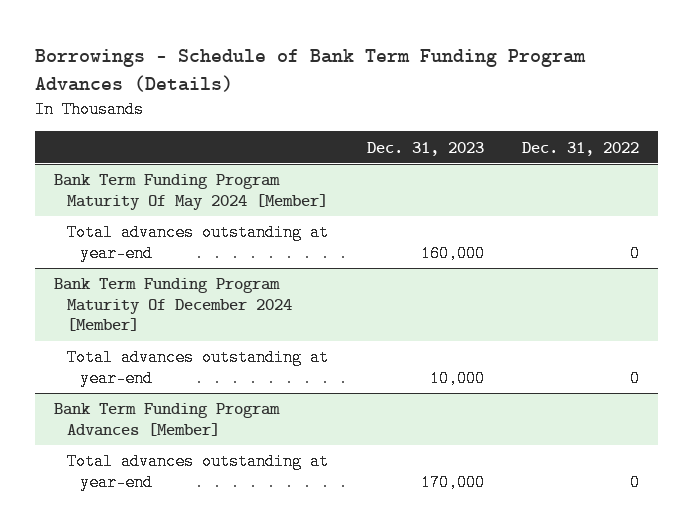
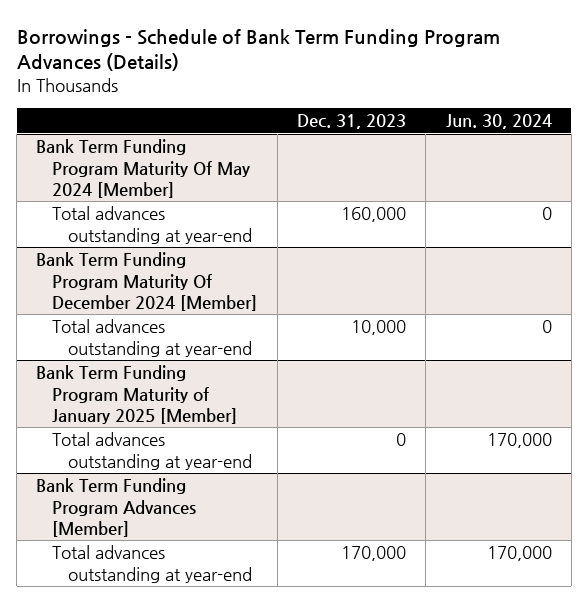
[522,141,640,156] Dec. 31, 2022 -> none
none -> [445,114,552,130] Jun. 30, 2024
none -> [36,365,238,424] Bank Term Funding Program Maturity of January 2025 [Member]
none -> [52,432,253,470] Total advances outstanding at year-end

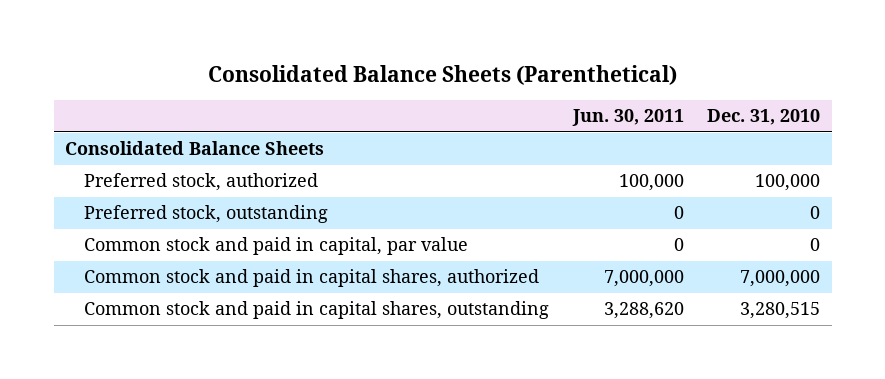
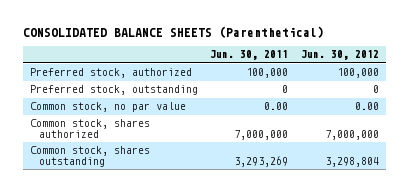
[207,64,677,85] Consolidated Balance Sheets (Parenthetical) -> [23,25,325,38] CONSOLIDATED BALANCE SHEETS (Parenthetical)
[707,109,821,126] Dec. 31, 2010 -> none
none -> [301,50,380,61] Jun. 30, 2012
[65,141,325,156] Consolidated Balance Sheets -> none
[83,237,468,256] Common stock and paid in capital, par value -> [29,102,186,113] Common stock, no par value
[673,238,684,252] 0 -> [264,102,289,111] 0.00
[83,269,539,288] Common stock and paid in capital shares, authorized -> [29,119,150,138] Common stock, shares authorized
[83,301,549,320] Common stock and paid in capital shares, outstanding -> [29,146,150,167] Common stock, shares outstanding
[603,302,684,320] 3,288,620 -> [234,155,289,167] 3,293,269

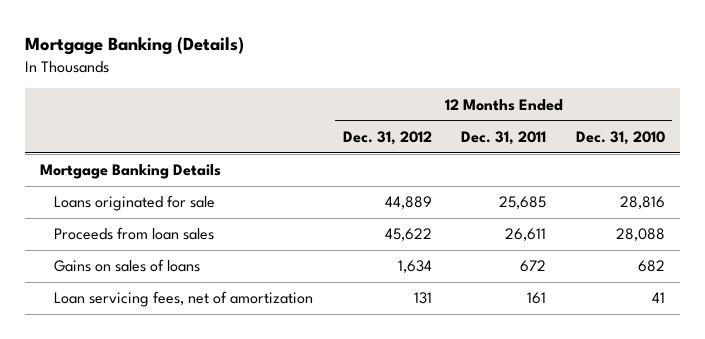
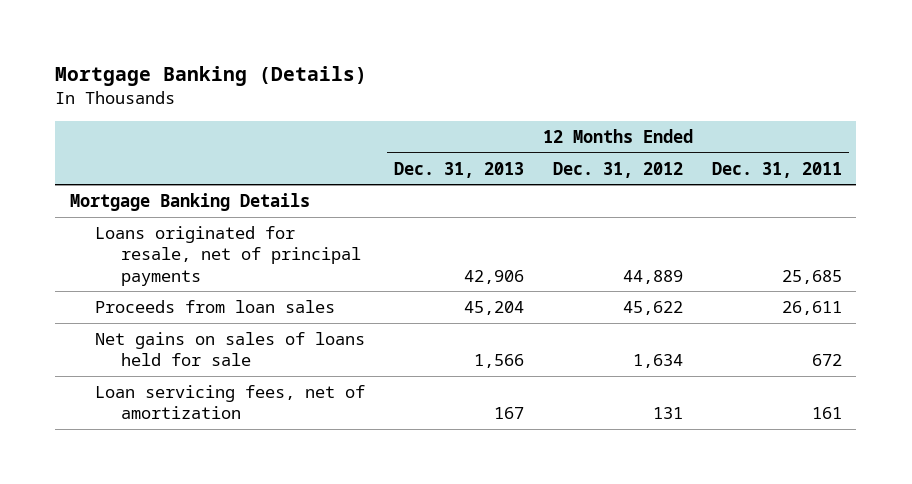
[576,130,666,145] Dec. 31, 2010 -> none
none -> [394,161,525,178] Dec. 31, 2013
[54,195,216,212] Loans originated for sale -> [95,225,362,286] Loans originated for resale, net of principal payments
[54,259,201,273] Gains on sales of loans -> [95,331,366,367] Net gains on sales of loans held for sale

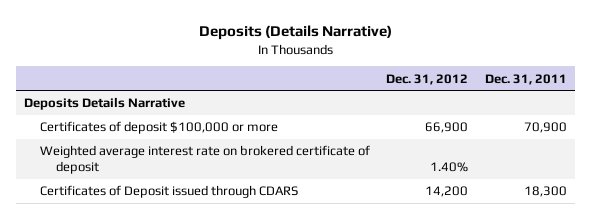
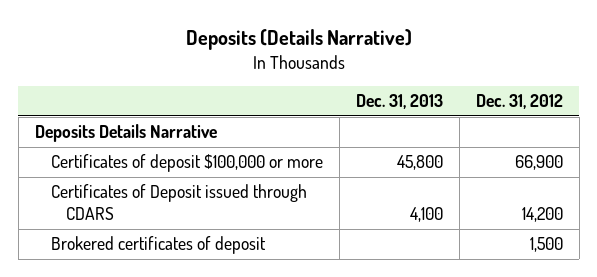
[484,73,567,85] Dec. 31, 2011 -> none
none -> [355,94,443,110] Dec. 31, 2013
[40,145,371,175] Weighted average interest rate on brokered certificate of deposit -> none
none -> [50,236,266,255] Brokered certificates of deposit

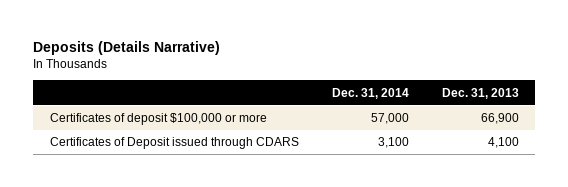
[475,94,563,110] Dec. 31, 2012 -> none
none -> [331,87,409,99] Dec. 31, 2014
[34,124,217,143] Deposits Details Narrative -> none
[396,155,443,171] 45,800 -> [480,113,519,125] 66,900
[50,236,266,255] Brokered certificates of deposit -> none

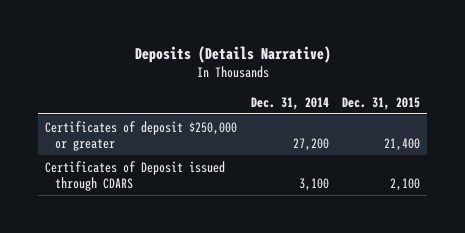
[441,87,519,99] Dec. 31, 2013 -> none
none -> [342,96,421,110] Dec. 31, 2015
[49,113,267,126] Certificates of deposit $100,000 or more -> [45,120,238,151] Certificates of deposit $250,000 or greater
[370,113,409,125] 57,000 -> [292,137,329,151] 27,200

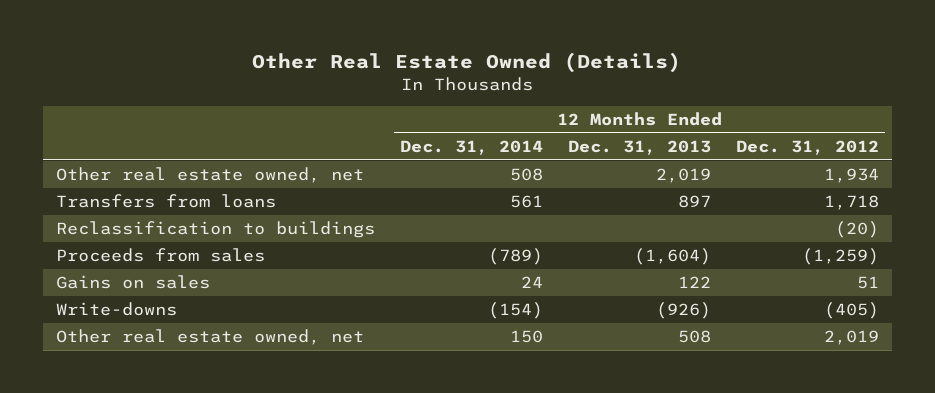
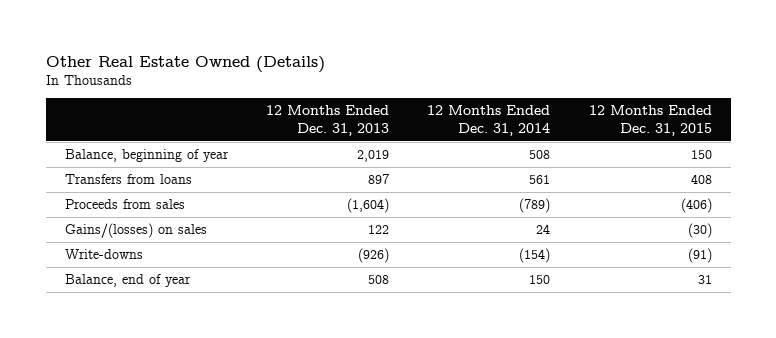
[736,139,880,155] Dec. 31, 2012 -> none
none -> [588,105,712,136] 12 Months Ended Dec. 31, 2015
[55,167,364,184] Other real estate owned, net -> [64,149,229,163] Balance, beginning of year
[55,221,375,239] Reclassification to buildings -> none
[55,275,210,290] Gains on sales -> [64,223,207,239] Gains/(losses) on sales
[55,329,364,346] Other real estate owned, net -> [64,274,191,288] Balance, end of year

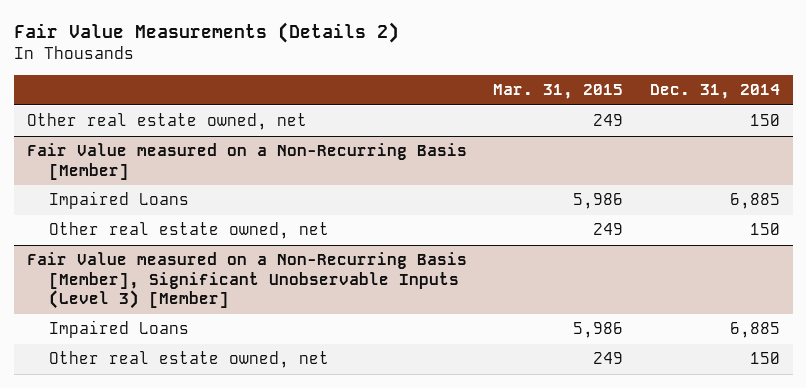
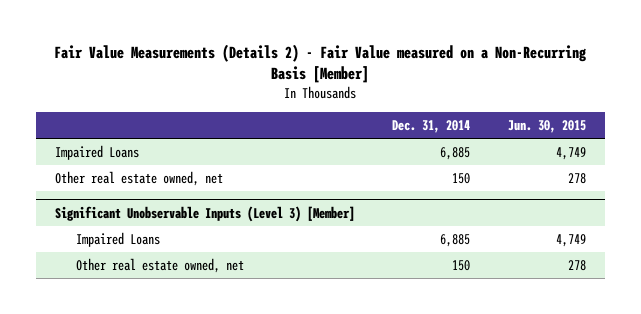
[13,21,399,43] Fair Value Measurements (Details 2) -> [54,43,588,84] Fair Value Measurements (Details 2) - Fair Value measured on a Non-Recurring Basis [Member]
[493,84,624,100] Mar. 31, 2015 -> none
none -> [508,119,587,133] Jun. 30, 2015
[26,113,307,131] Other real estate owned, net -> none
[26,143,467,180] Fair Value measured on a Non-Recurring Basis [Member] -> none
[26,252,467,310] Fair Value measured on a Non-Recurring Basis [Member], Significant Unobservable Inputs (Level 3) [Member] -> none
none -> [54,205,355,222] Significant Unobservable Inputs (Level 3) [Member]

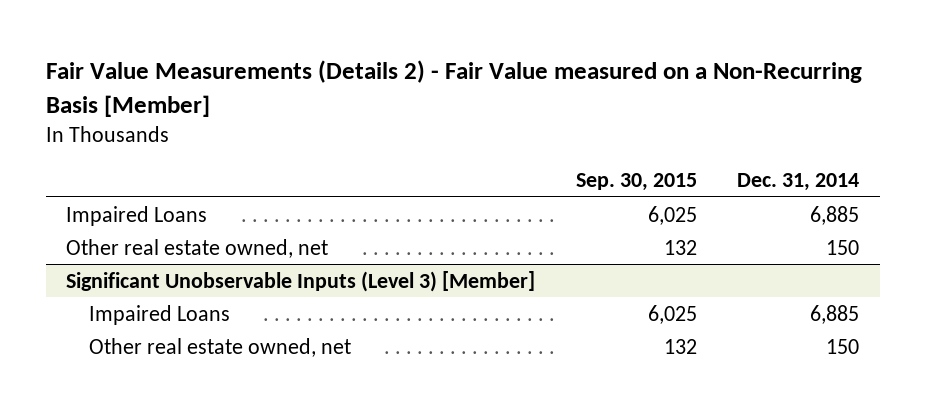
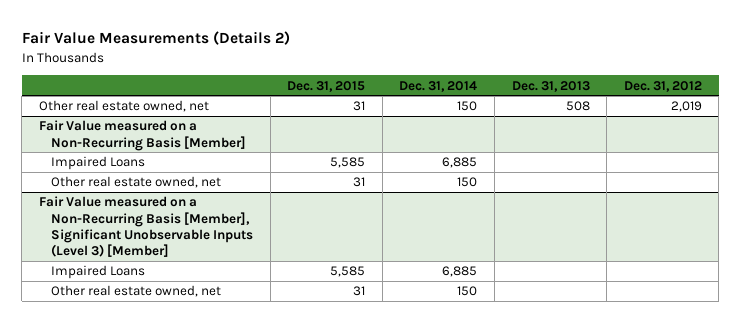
[45,60,862,117] Fair Value Measurements (Details 2) - Fair Value measured on a Non-Recurring Basis [Member] -> [21,31,290,46] Fair Value Measurements (Details 2)
[575,172,697,191] Sep. 30, 2015 -> none
none -> [287,80,366,92] Dec. 31, 2015
none -> [511,80,590,92] Dec. 31, 2013
none -> [623,80,702,92] Dec. 31, 2012
none -> [39,100,210,113] Other real estate owned, net
none -> [39,120,247,151] Fair Value measured on a Non-Recurring Basis [Member]
[66,270,536,292] Significant Unobservable Inputs (Level 3) [Member] -> none
none -> [39,196,254,257] Fair Value measured on a Non-Recurring Basis [Member], Significant Unobservable Inputs (Level 3) [Member]

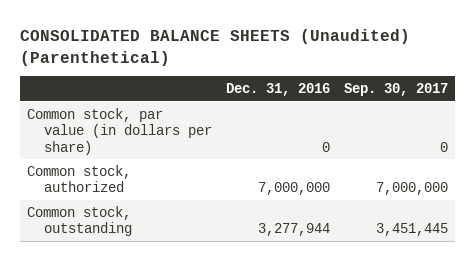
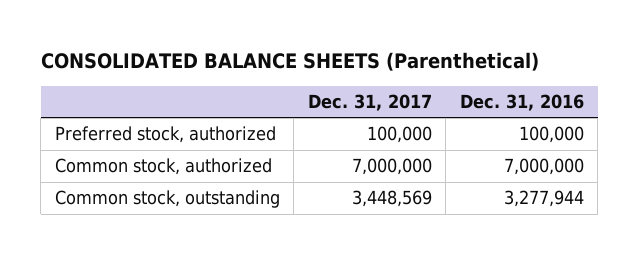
[19,29,410,66] CONSOLIDATED BALANCE SHEETS (Unaudited) (Parenthetical) -> [40,52,539,72] CONSOLIDATED BALANCE SHEETS (Parenthetical)
[343,83,448,97] Sep. 30, 2017 -> none
none -> [307,93,432,111] Dec. 31, 2017
[26,107,212,155] Common stock, par value (in dollars per share) -> none
none -> [54,126,276,144] Preferred stock, authorized

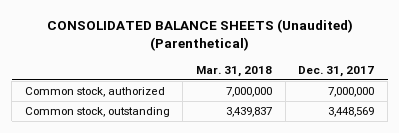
[40,52,539,72] CONSOLIDATED BALANCE SHEETS (Parenthetical) -> [46,18,353,51] CONSOLIDATED BALANCE SHEETS (Unaudited) (Parenthetical)
[459,93,584,111] Dec. 31, 2016 -> none
none -> [196,65,273,77] Mar. 31, 2018
[54,126,276,144] Preferred stock, authorized -> none

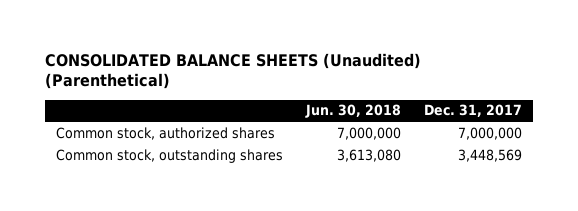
[196,65,273,77] Mar. 31, 2018 -> none
none -> [305,104,402,119] Jun. 30, 2018
[24,87,165,98] Common stock, authorized -> [56,126,276,140] Common stock, authorized shares
[24,107,170,118] Common stock, outstanding -> [56,148,284,163] Common stock, outstanding shares

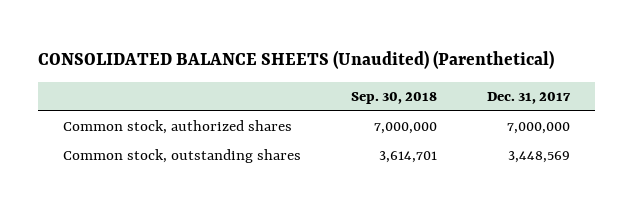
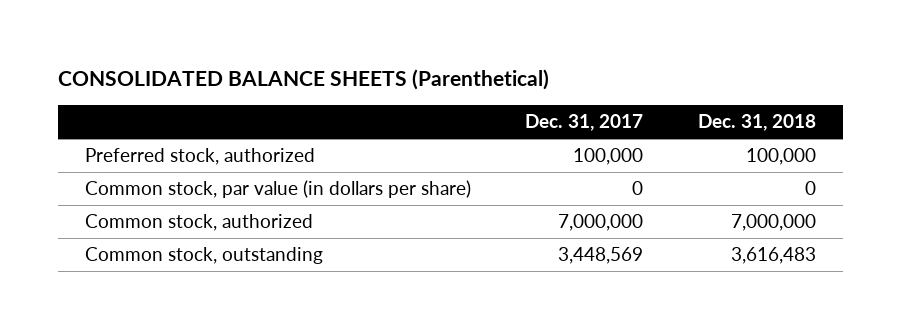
[38,49,555,69] CONSOLIDATED BALANCE SHEETS (Unaudited) (Parenthetical) -> [57,69,549,91] CONSOLIDATED BALANCE SHEETS (Parenthetical)
[351,91,438,104] Sep. 30, 2018 -> none
none -> [697,113,816,131] Dec. 31, 2018
none -> [85,148,316,166] Preferred stock, authorized
none -> [85,180,472,199] Common stock, par value (in dollars per share)
[63,120,293,135] Common stock, authorized shares -> [85,214,314,232] Common stock, authorized
[63,149,302,164] Common stock, outstanding shares -> [85,247,324,265] Common stock, outstanding

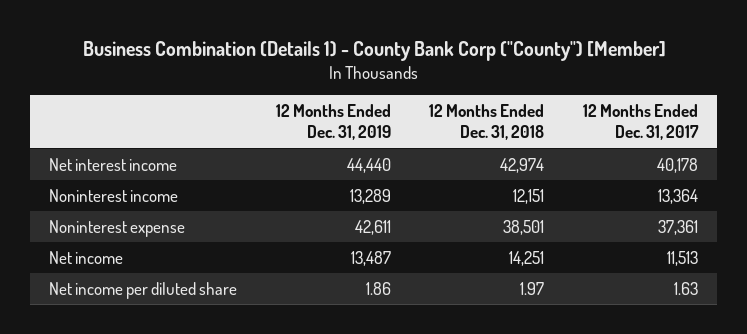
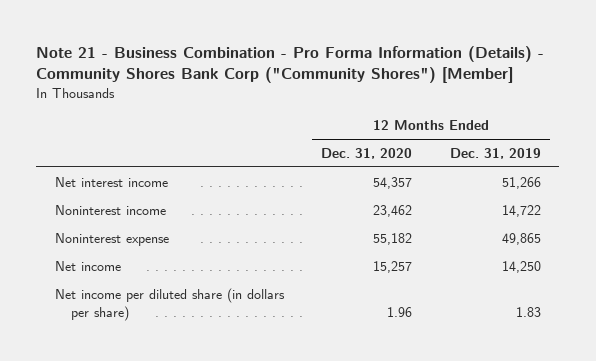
[82,41,666,62] Business Combination (Details 1) - County Bank Corp ("County") [Member] -> [36,45,545,84] Note 21 - Business Combination - Pro Forma Information (Details) - Community Shores Bank Corp ("Community Shores") [Member]
[429,104,545,141] 12 Months Ended Dec. 31, 2018 -> none
[582,104,699,141] 12 Months Ended Dec. 31, 2017 -> none
none -> [321,147,413,159] Dec. 31, 2020
[346,157,391,173] 44,440 -> [501,176,541,189] 51,266
[349,188,391,204] 13,289 -> [501,204,541,217] 14,722
[354,219,391,235] 42,611 -> [501,232,541,245] 49,865
[350,250,391,266] 13,487 -> [501,260,541,273] 14,250
[49,281,238,299] Net income per diluted share -> [54,287,285,321] Net income per diluted share (in dollars per share)
[365,281,391,295] 1.86 -> [515,306,541,317] 1.83

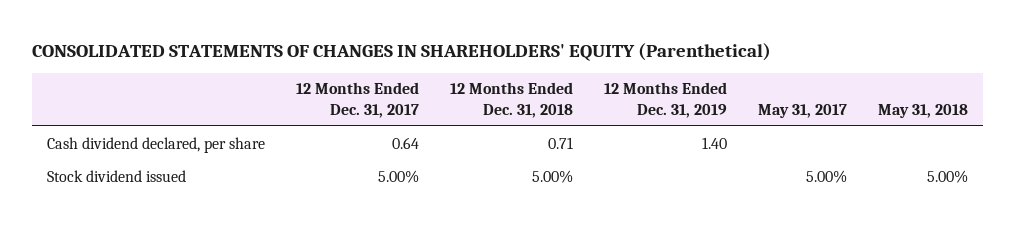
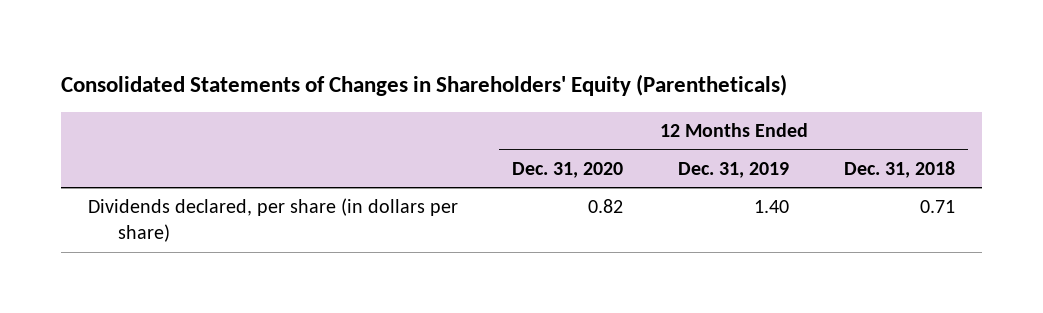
[31,42,771,61] CONSOLIDATED STATEMENTS OF CHANGES IN SHAREHOLDERS' EQUITY (Parenthetical) -> [60,73,787,96] Consolidated Statements of Changes in Shareholders' Equity (Parentheticals)
[296,82,420,118] 12 Months Ended Dec. 31, 2017 -> none
[757,103,847,118] May 31, 2017 -> none
[877,103,968,118] May 31, 2018 -> none
none -> [512,161,624,178] Dec. 31, 2020
[47,169,187,182] Stock dividend issued -> none
[47,136,266,153] Cash dividend declared, per share -> [87,198,458,243] Dividends declared, per share (in dollars per share)

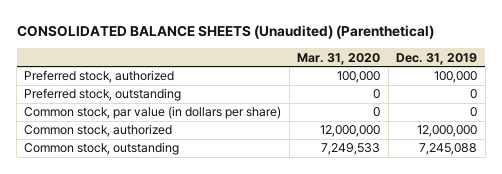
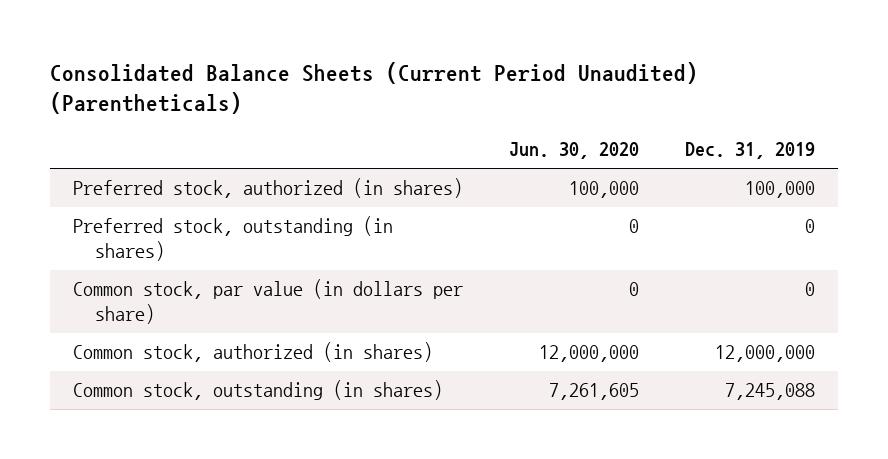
[16,24,434,39] CONSOLIDATED BALANCE SHEETS (Unaudited) (Parenthetical) -> [49,61,698,115] Consolidated Balance Sheets (Current Period Unaudited) (Parentheticals)
[297,52,381,65] Mar. 31, 2020 -> none
none -> [509,142,640,160] Jun. 30, 2020
[24,70,175,84] Preferred stock, authorized -> [72,178,463,199] Preferred stock, authorized (in shares)
[24,88,182,102] Preferred stock, outstanding -> [72,216,393,262] Preferred stock, outstanding (in shares)
[24,124,173,138] Common stock, authorized -> [72,342,433,363] Common stock, authorized (in shares)
[24,142,180,156] Common stock, outstanding -> [72,380,443,401] Common stock, outstanding (in shares)

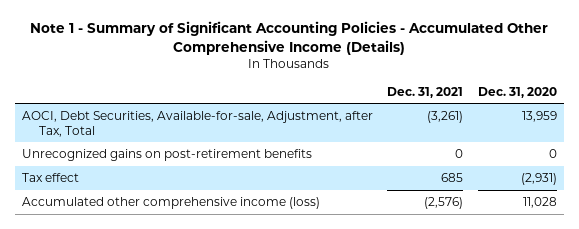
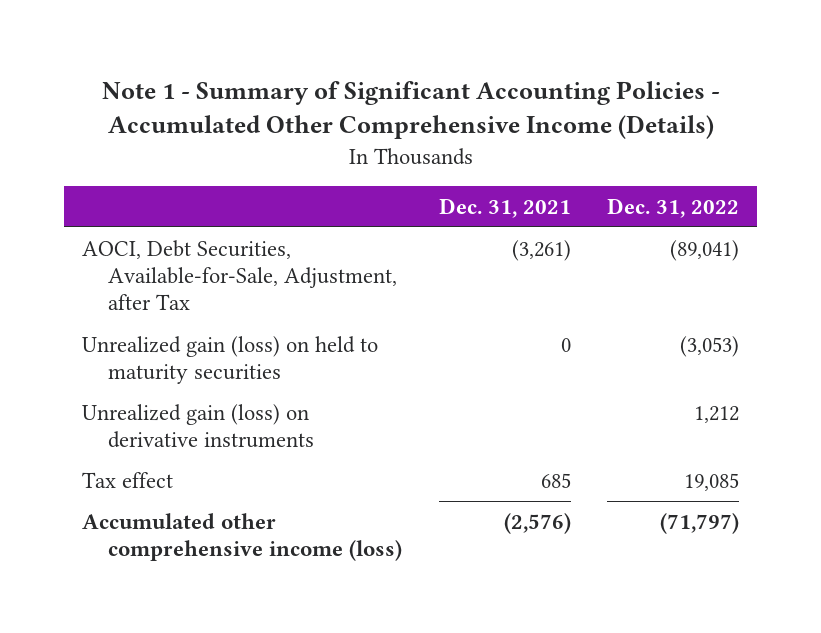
[477,86,557,98] Dec. 31, 2020 -> none
none -> [606,197,739,218] Dec. 31, 2022
[22,148,313,161] Unrecognized gains on post-retirement benefits -> none
[22,110,374,137] AOCI, Debt Securities, Available-for-sale, Adjustment, after Tax, Total -> [82,239,398,311] AOCI, Debt Securities, Available-for-Sale, Adjustment, after Tax
none -> [82,335,379,385] Unrealized gain (loss) on held to maturity securities
none -> [82,403,315,449] Unrealized gain (loss) on derivative instruments

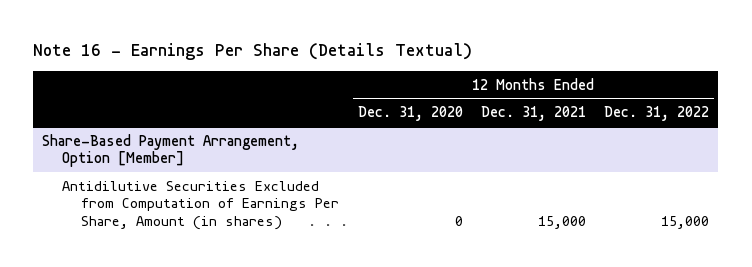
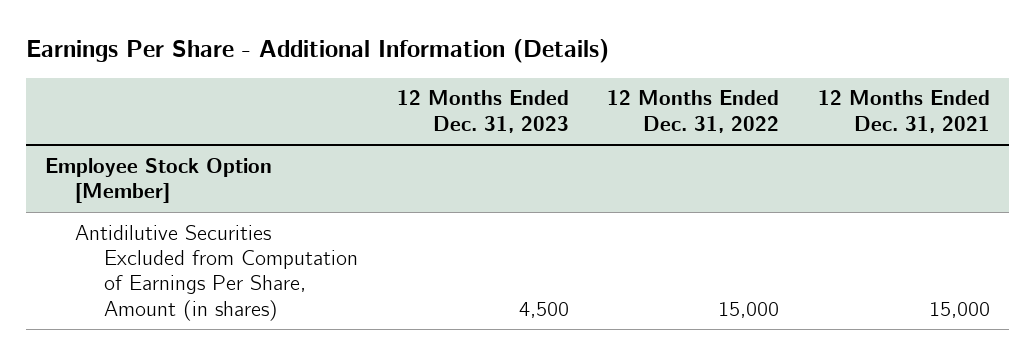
[33,43,473,61] Note 16 - Earnings Per Share (Details Textual) -> [25,39,609,64] Earnings Per Share - Additional Information (Details)
[357,106,463,122] Dec. 31, 2020 -> none
none -> [396,90,569,133] 12 Months Ended Dec. 31, 2023
[42,133,300,168] Share-Based Payment Arrangement, Option [Member] -> [45,157,273,203] Employee Stock Option [Member]

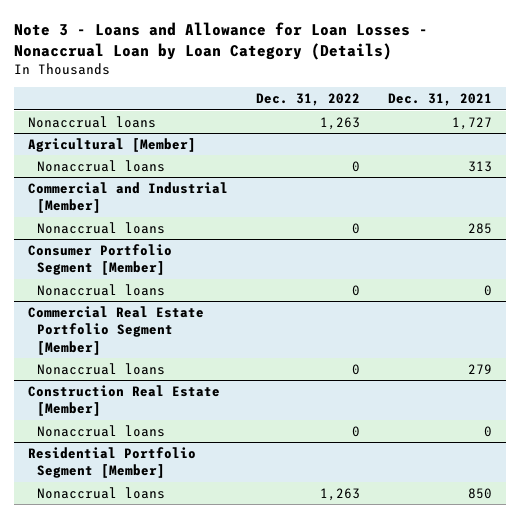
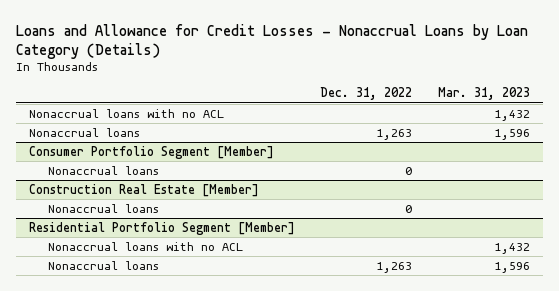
[13,21,428,60] Note 3 - Loans and Allowance for Loan Losses - Nonaccrual Loan by Loan Category (Details) -> [16,23,529,59] Loans and Allowance for Credit Losses - Nonaccrual Loans by Loan Category (Details)
[387,93,492,107] Dec. 31, 2021 -> none
none -> [437,87,530,101] Mar. 31, 2023
none -> [28,108,224,118] Nonaccrual loans with no ACL
[27,137,196,152] Agricultural [Member] -> none
[37,159,166,172] Nonaccrual loans -> none
[27,181,228,214] Commercial and Industrial [Member] -> none
[37,221,166,234] Nonaccrual loans -> none
[27,305,204,355] Commercial Real Estate Portfolio Segment [Member] -> none
[37,362,166,375] Nonaccrual loans -> none
none -> [47,241,243,251] Nonaccrual loans with no ACL

